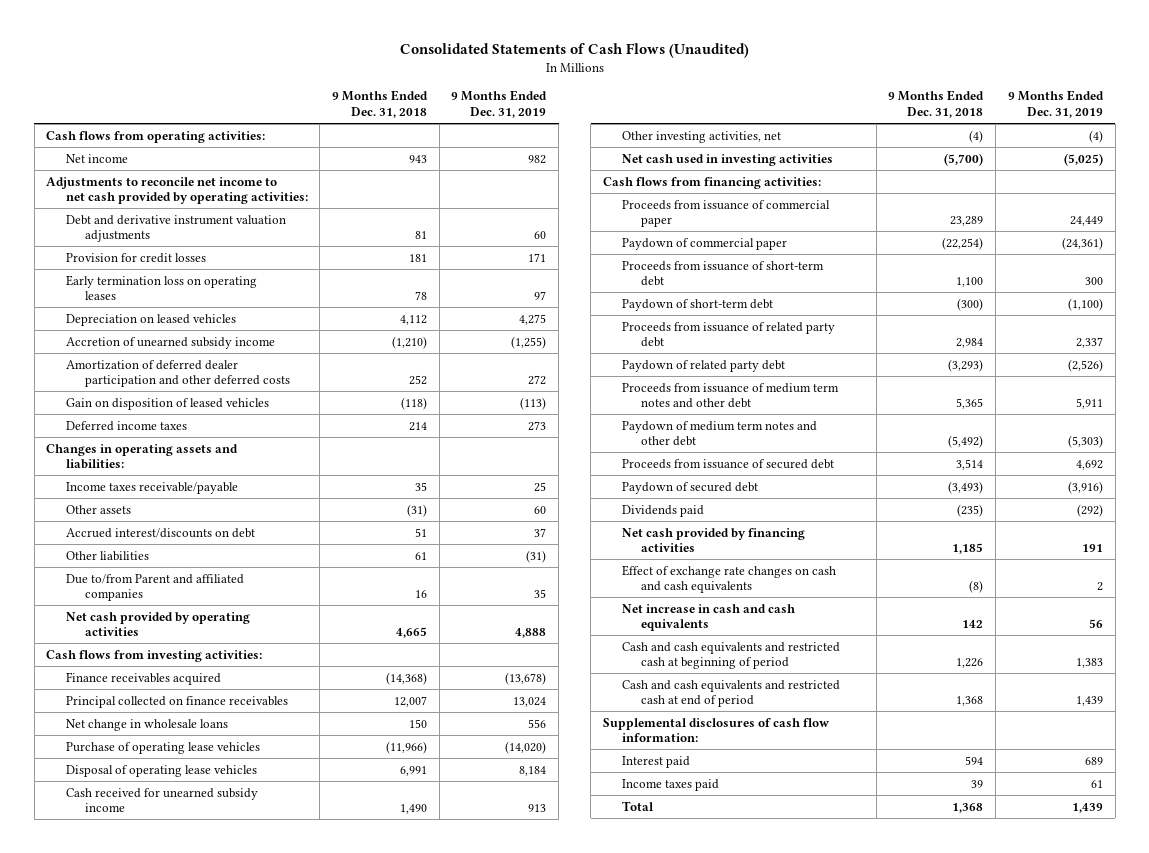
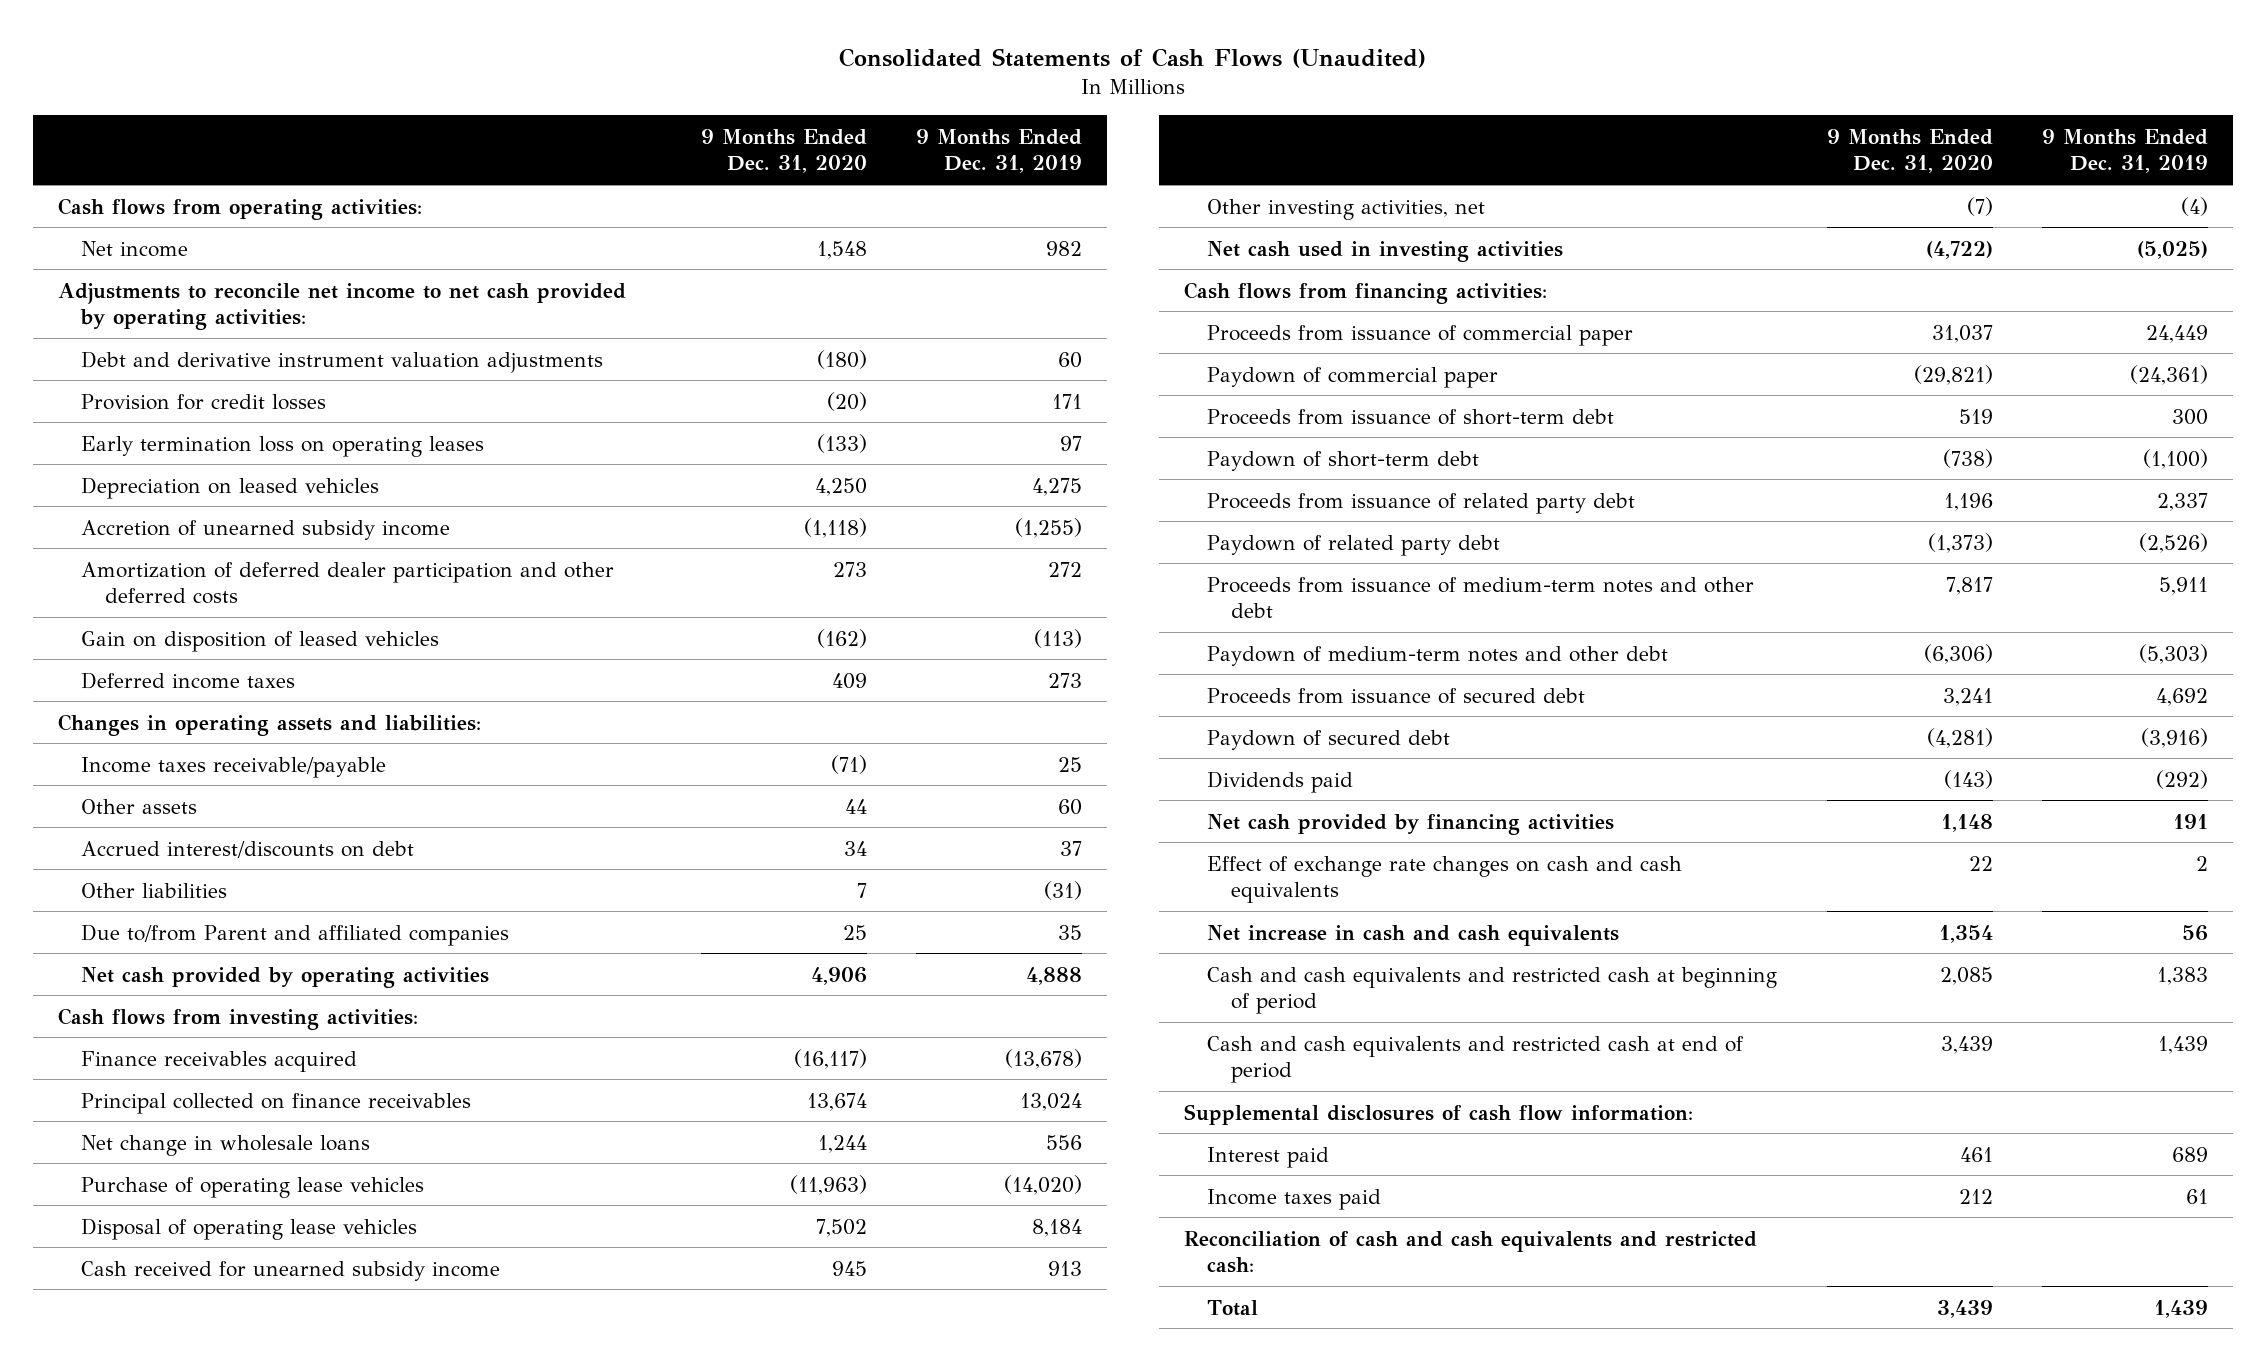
[331,90,428,118] 9 Months Ended Dec. 31, 2018 -> none
none -> [700,128,867,174] 9 Months Ended Dec. 31, 2020
[622,382,840,409] Proceeds from issuance of medium term notes and other debt -> [1207,576,1755,619] Proceeds from issuance of medium-term notes and other debt
[622,420,818,447] Paydown of medium term notes and other debt -> [1207,645,1669,666] Paydown of medium-term notes and other debt
none -> [1183,1230,1757,1274] Reconciliation of cash and cash equivalents and restricted cash:

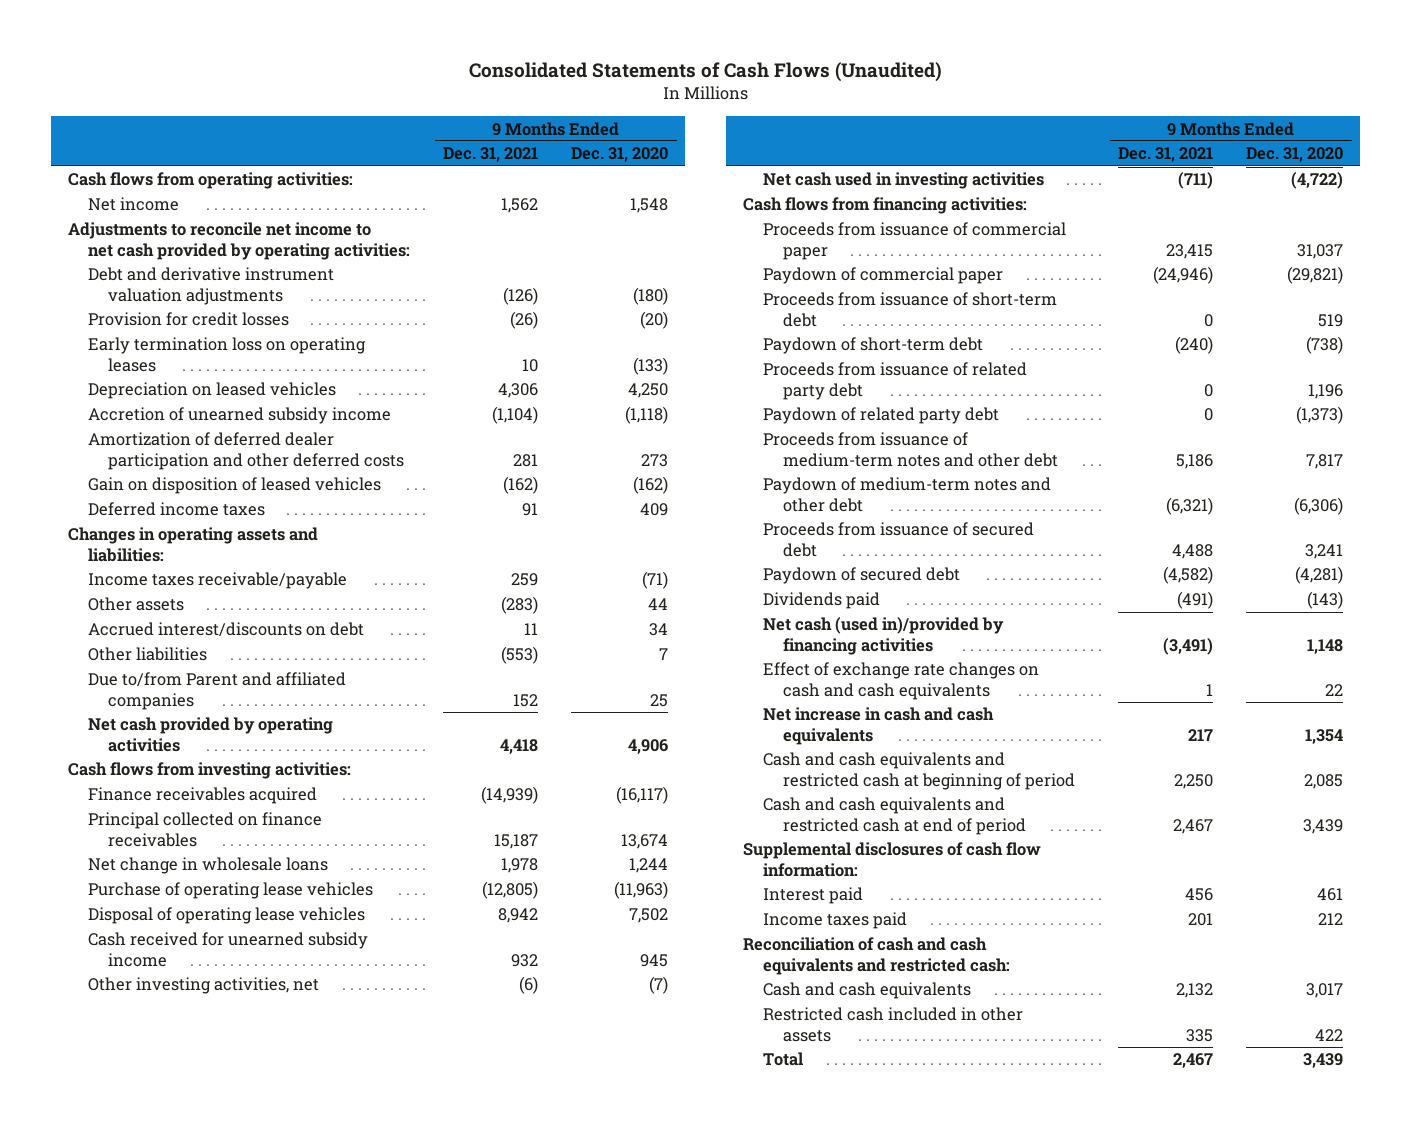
[915,128,1082,174] 9 Months Ended Dec. 31, 2019 -> none
none -> [443,147,539,163] Dec. 31, 2021
[1207,813,1615,835] Net cash provided by financing activities -> [763,617,1005,655] Net cash (used in)/provided by financing activities
none -> [763,982,972,1000] Cash and cash equivalents
none -> [763,1007,1024,1042] Restricted cash included in other assets

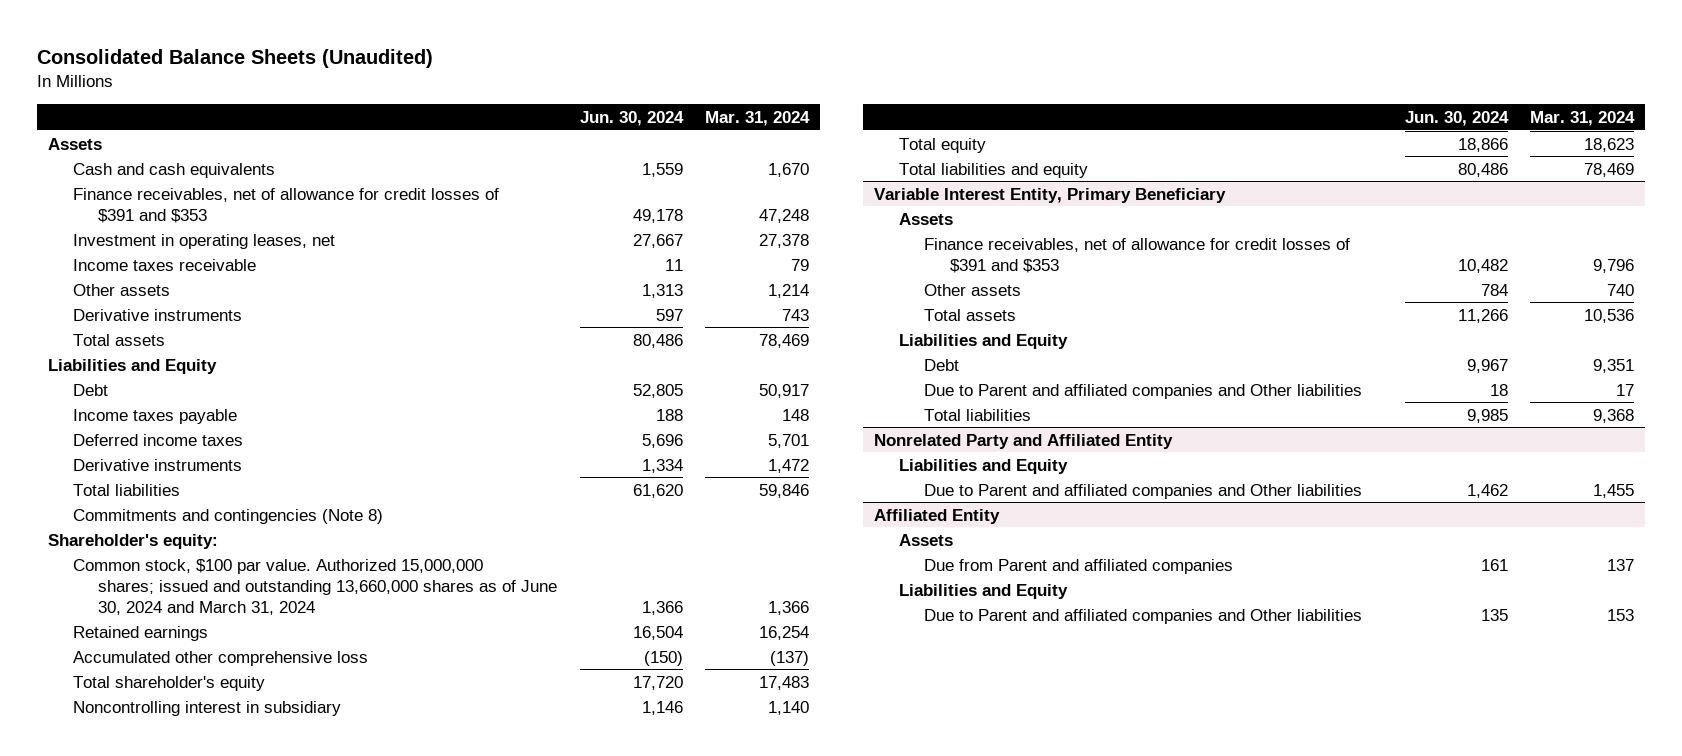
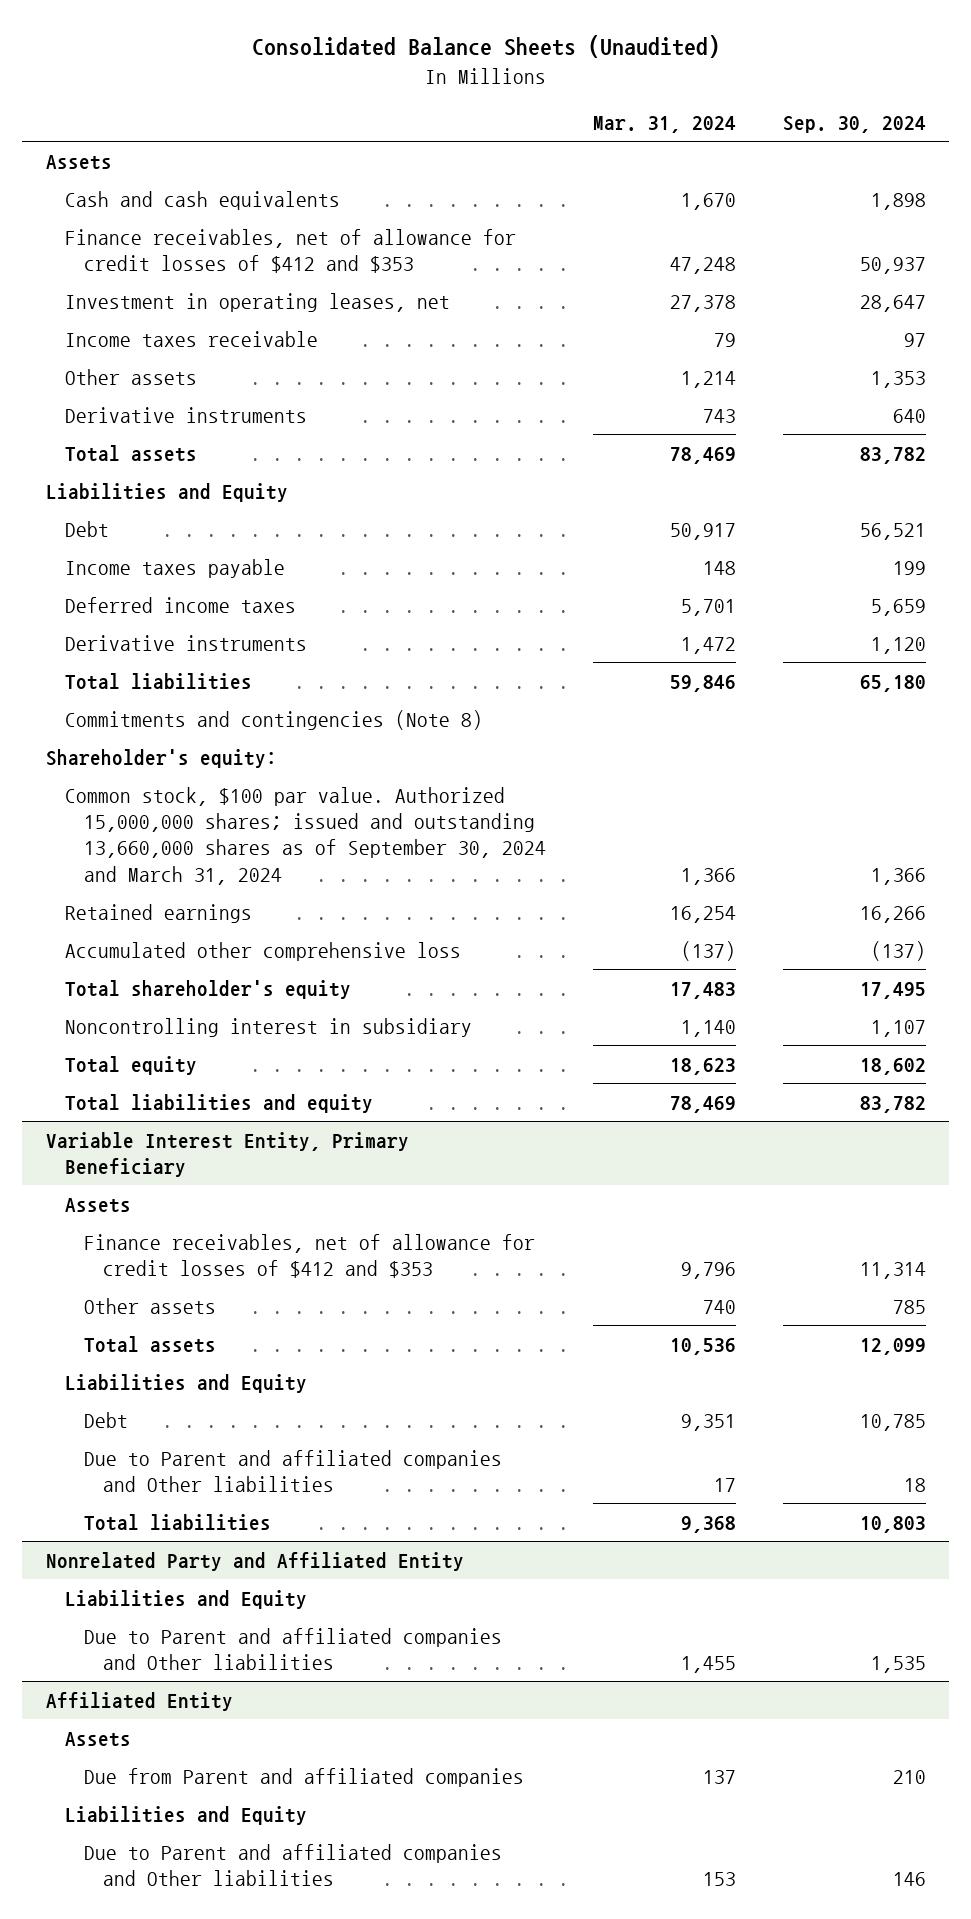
[579,110,684,126] Jun. 30, 2024 -> none
none -> [782,115,926,133] Sep. 30, 2024
[73,187,500,223] Finance receivables, net of allowance for credit losses of $391 and $353 -> [64,228,516,273] Finance receivables, net of allowance for credit losses of $412 and $353
[73,558,558,615] Common stock, $100 par value. Authorized 15,000,000 shares; issued and outstanding 13,660,000 shares as of June 30, 2024 and March 31, 2024 -> [64,786,546,885] Common stock, $100 par value. Authorized 15,000,000 shares; issued and outstanding 13,660,000 shares as of September 30, 2024 and March 31, 2024
[924,237,1351,273] Finance receivables, net of allowance for credit losses of $391 and $353 -> [83,1233,535,1278] Finance receivables, net of allowance for credit losses of $412 and $353

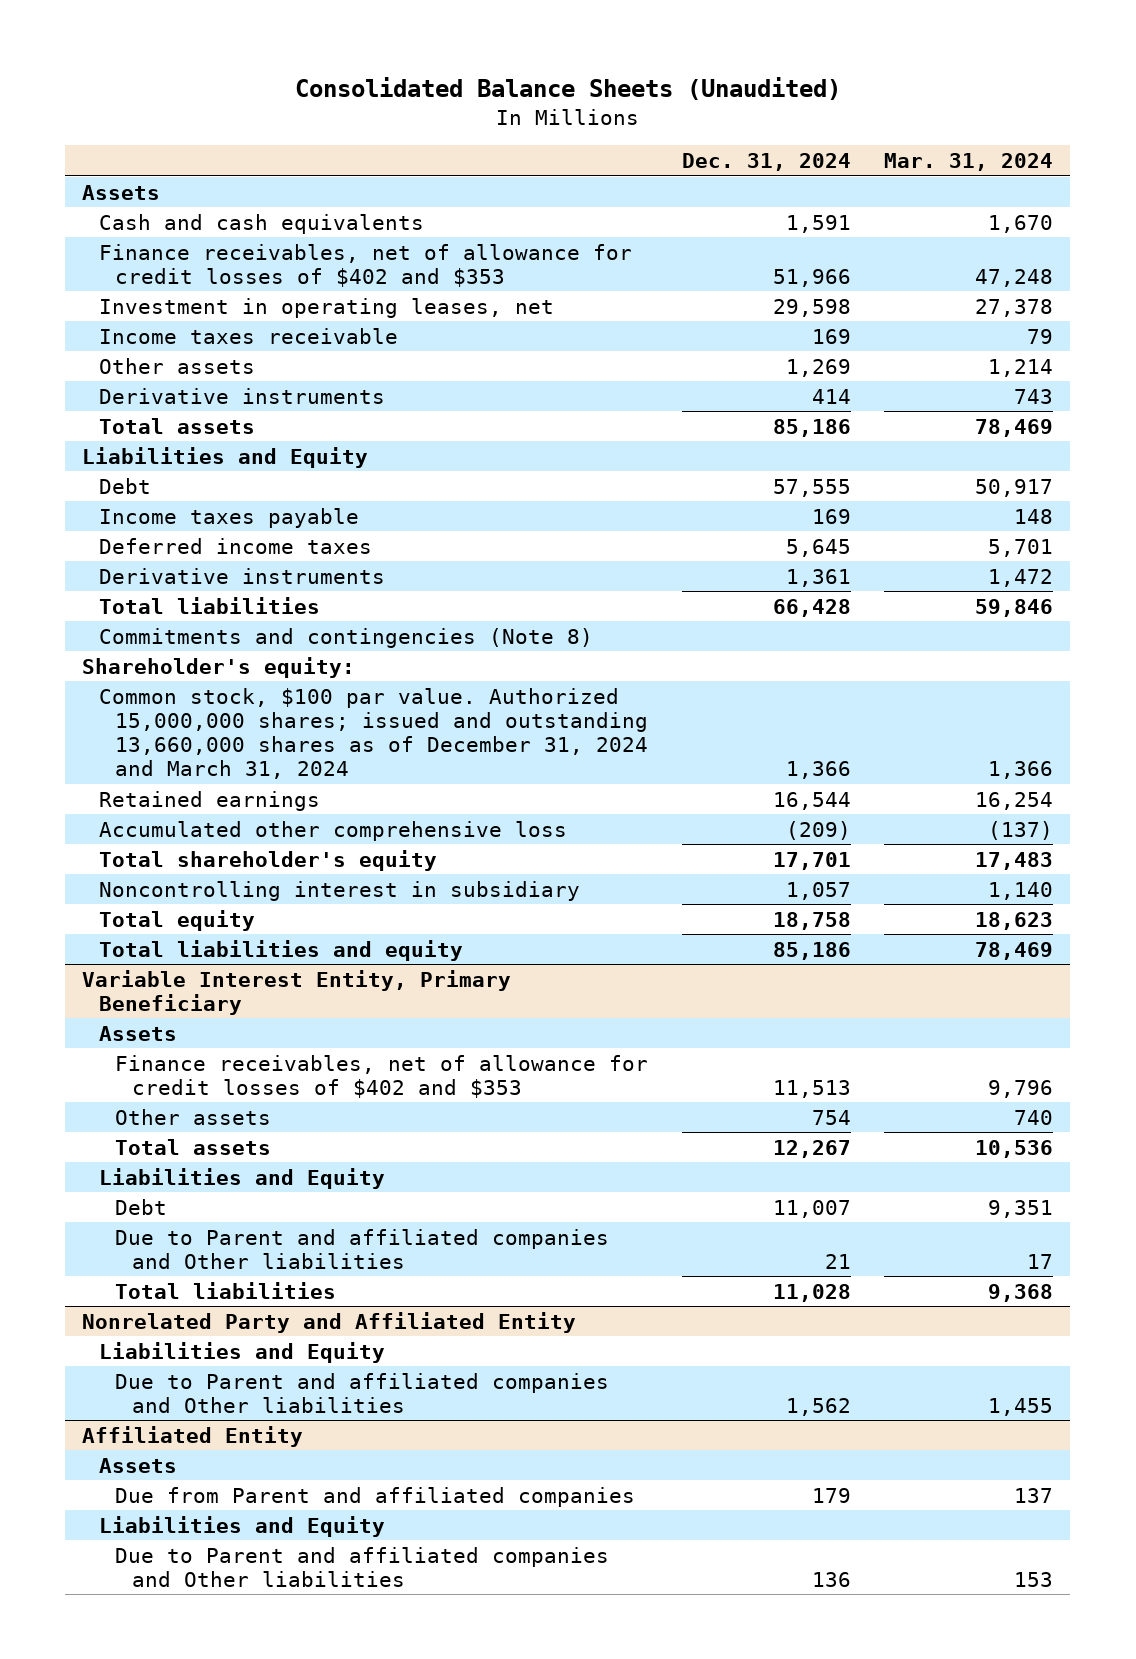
[782,115,926,133] Sep. 30, 2024 -> none
none -> [681,152,851,171] Dec. 31, 2024
[64,228,516,273] Finance receivables, net of allowance for credit losses of $412 and $353 -> [98,243,632,287] Finance receivables, net of allowance for credit losses of $402 and $353
[64,786,546,885] Common stock, $100 par value. Authorized 15,000,000 shares; issued and outstanding 13,660,000 shares as of September 30, 2024 and March 31, 2024 -> [98,687,649,780] Common stock, $100 par value. Authorized 15,000,000 shares; issued and outstanding 13,660,000 shares as of December 31, 2024 and March 31, 2024
[83,1233,535,1278] Finance receivables, net of allowance for credit losses of $412 and $353 -> [115,1054,649,1098] Finance receivables, net of allowance for credit losses of $402 and $353

